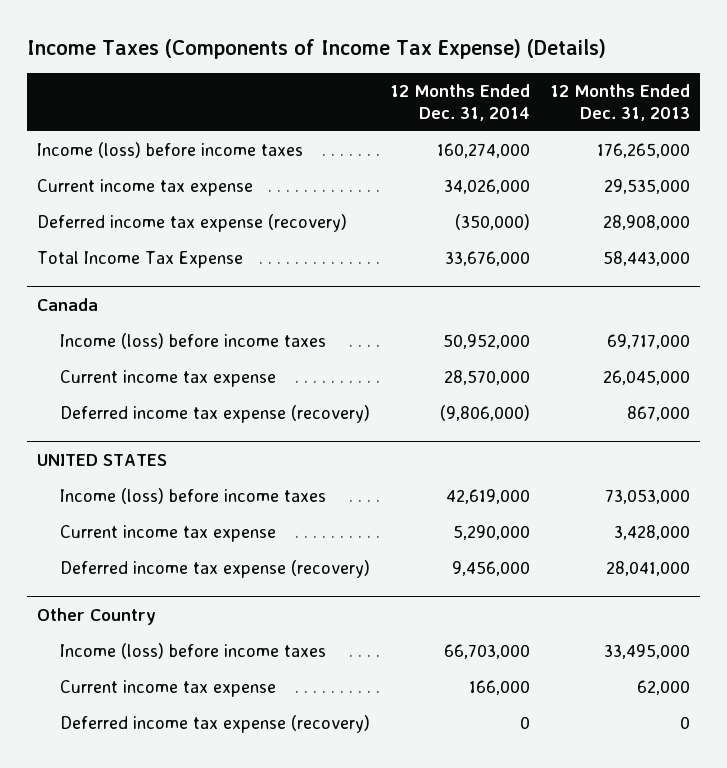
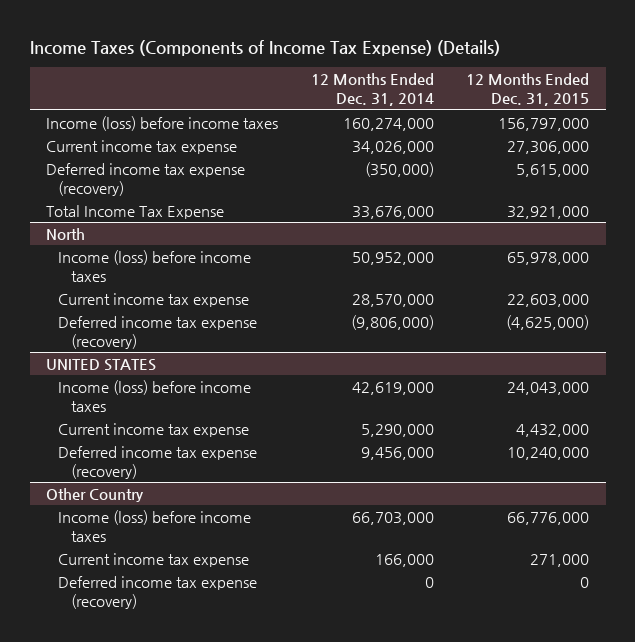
[550,84,691,121] 12 Months Ended Dec. 31, 2013 -> none
none -> [466,73,590,107] 12 Months Ended Dec. 31, 2015
[36,298,98,312] Canada -> [46,227,86,240] North

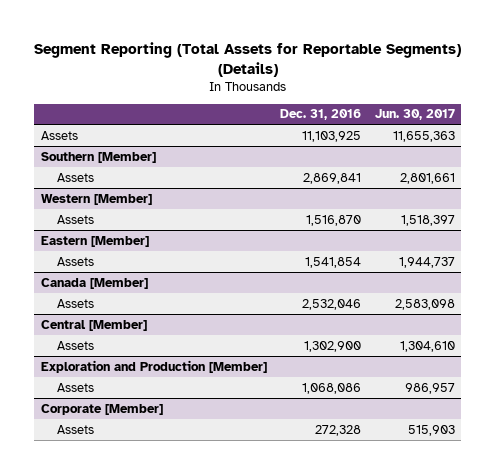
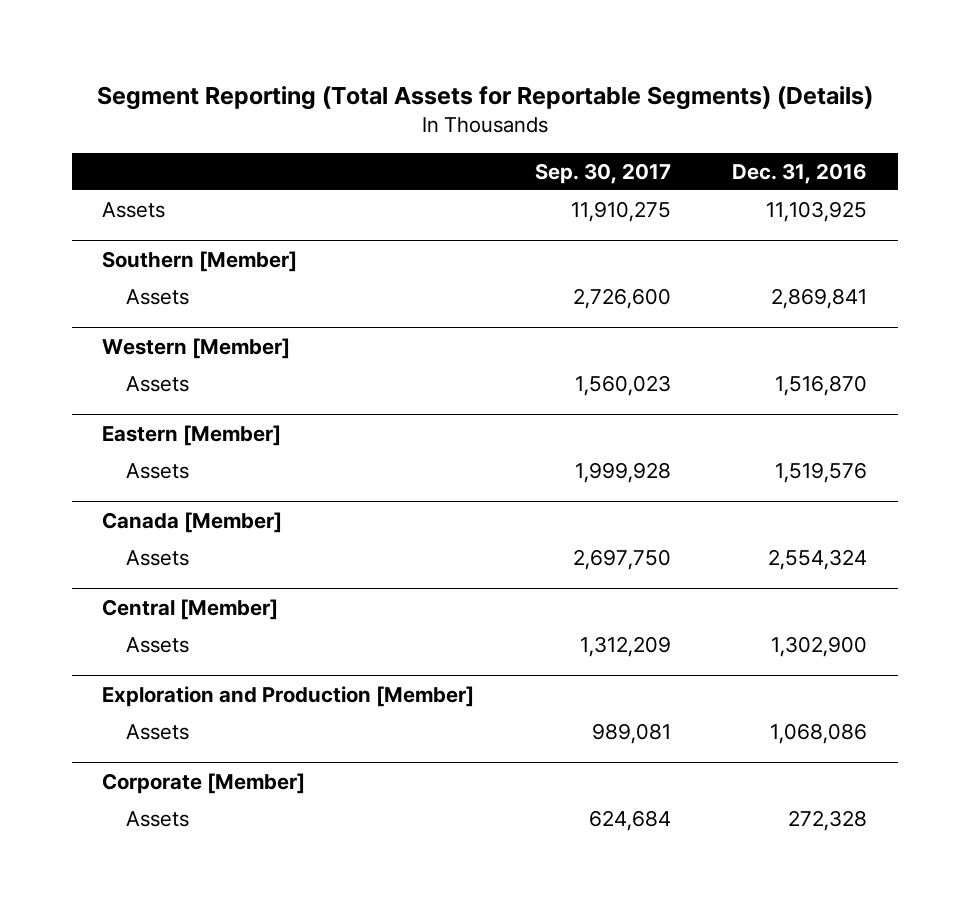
[374,109,455,121] Jun. 30, 2017 -> none
none -> [535,162,672,184] Sep. 30, 2017
[305,256,362,268] 1,541,854 -> [775,461,868,483] 1,519,576
[302,298,362,310] 2,532,046 -> [768,548,868,570] 2,554,324

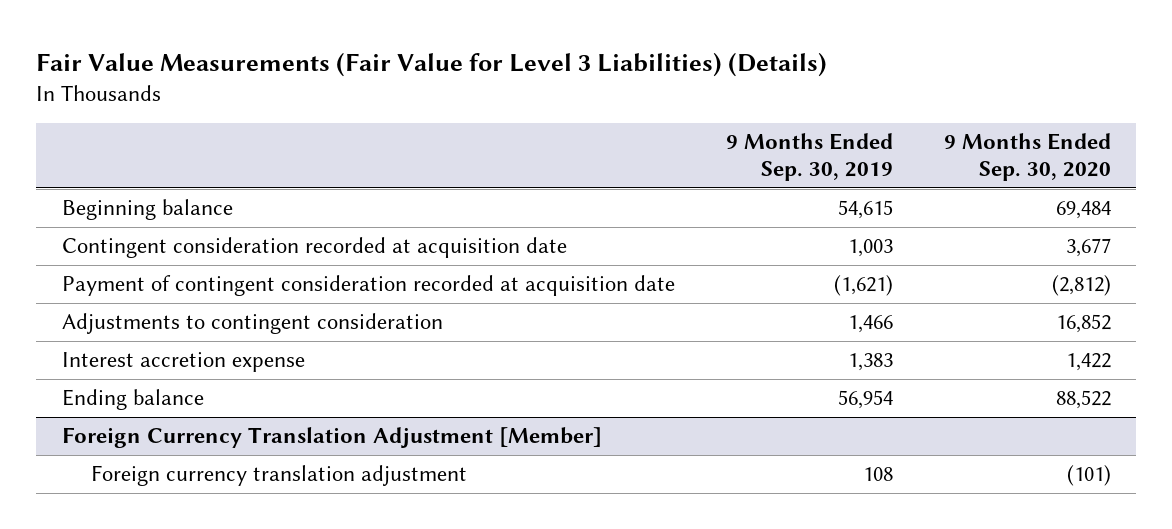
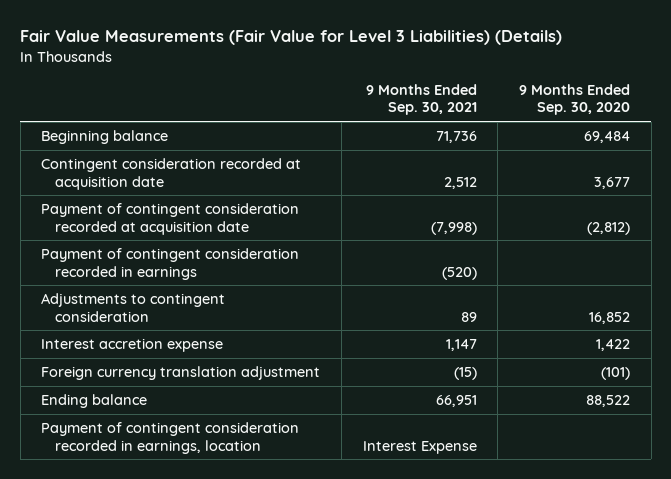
[725,133,893,182] 9 Months Ended Sep. 30, 2019 -> none
none -> [365,84,477,116] 9 Months Ended Sep. 30, 2021
none -> [41,248,300,280] Payment of contingent consideration recorded in earnings
[61,427,602,449] Foreign Currency Translation Adjustment [Member] -> none
[61,389,204,411] Ending balance -> [41,394,148,409] Ending balance
none -> [41,422,300,454] Payment of contingent consideration recorded in earnings, location

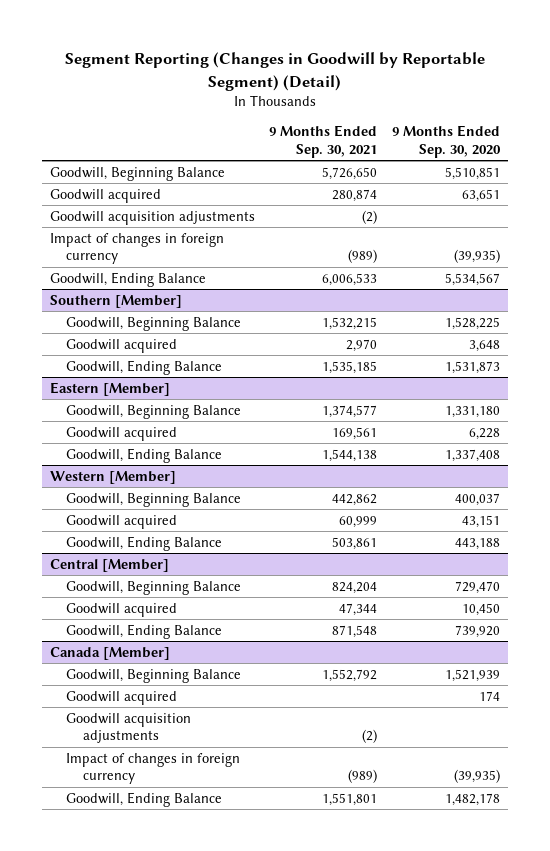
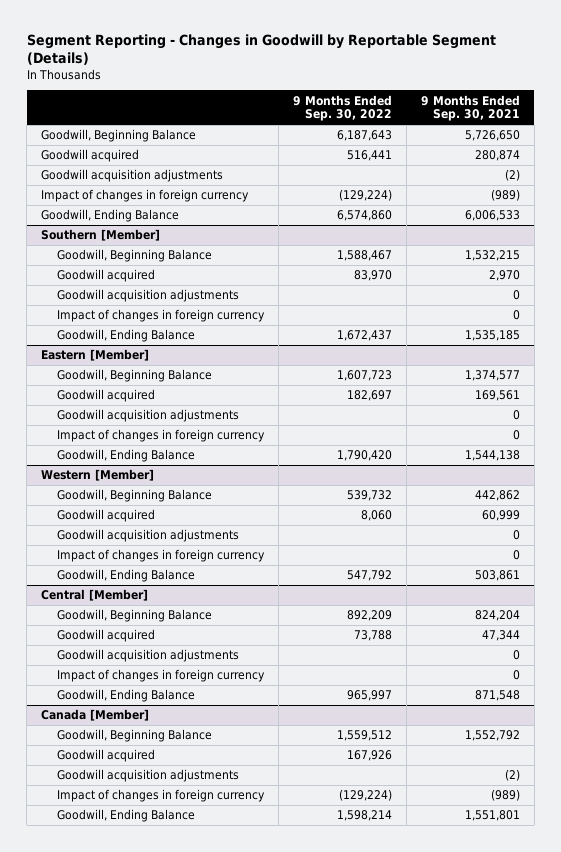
[64,52,485,91] Segment Reporting (Changes in Goodwill by Reportable Segment) (Detail) -> [26,33,496,65] Segment Reporting - Changes in Goodwill by Reportable Segment (Details)
[392,125,502,158] 9 Months Ended Sep. 30, 2020 -> none
none -> [292,94,392,122] 9 Months Ended Sep. 30, 2022
none -> [56,289,239,303] Goodwill acquisition adjustments
none -> [56,309,265,323] Impact of changes in foreign currency
none -> [56,409,239,423] Goodwill acquisition adjustments
none -> [56,429,265,443] Impact of changes in foreign currency
none -> [56,529,239,543] Goodwill acquisition adjustments
none -> [56,549,265,563] Impact of changes in foreign currency
none -> [56,649,239,663] Goodwill acquisition adjustments
none -> [56,669,265,683] Impact of changes in foreign currency

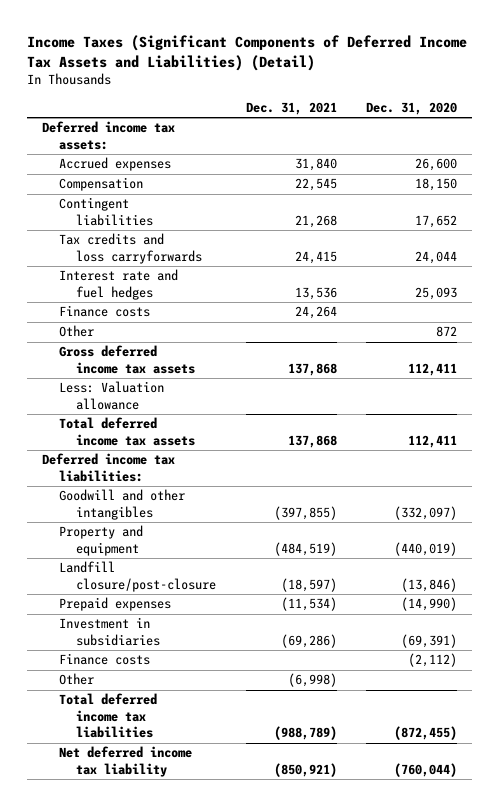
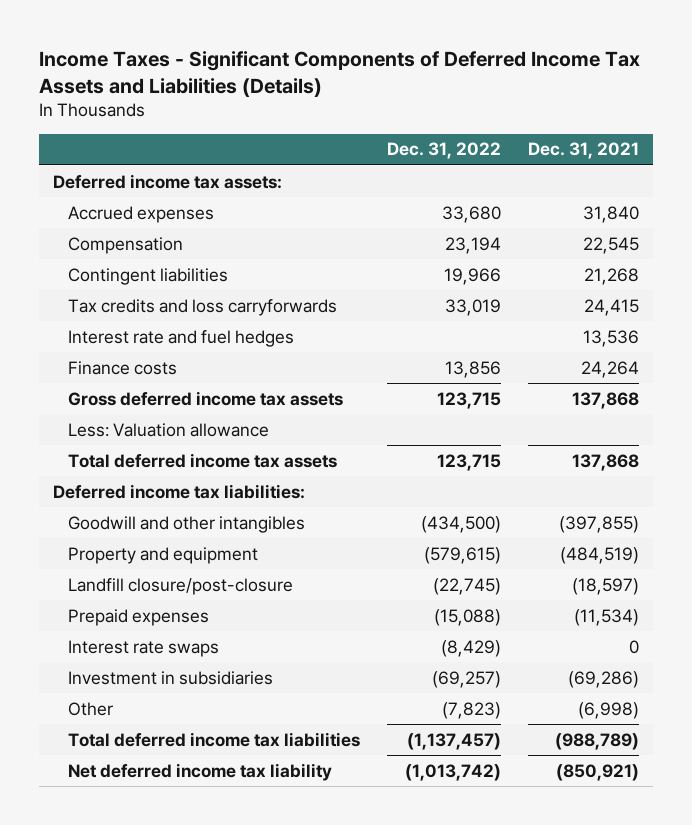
[27,35,468,72] Income Taxes (Significant Components of Deferred Income Tax Assets and Liabilities) (Detail) -> [39,51,641,97] Income Taxes - Significant Components of Deferred Income Tax Assets and Liabilities (Details)
[366,101,458,115] Dec. 31, 2020 -> none
none -> [387,142,502,160] Dec. 31, 2022
[59,325,95,338] Other -> none
none -> [68,639,220,657] Interest rate swaps
[59,653,151,666] Finance costs -> none

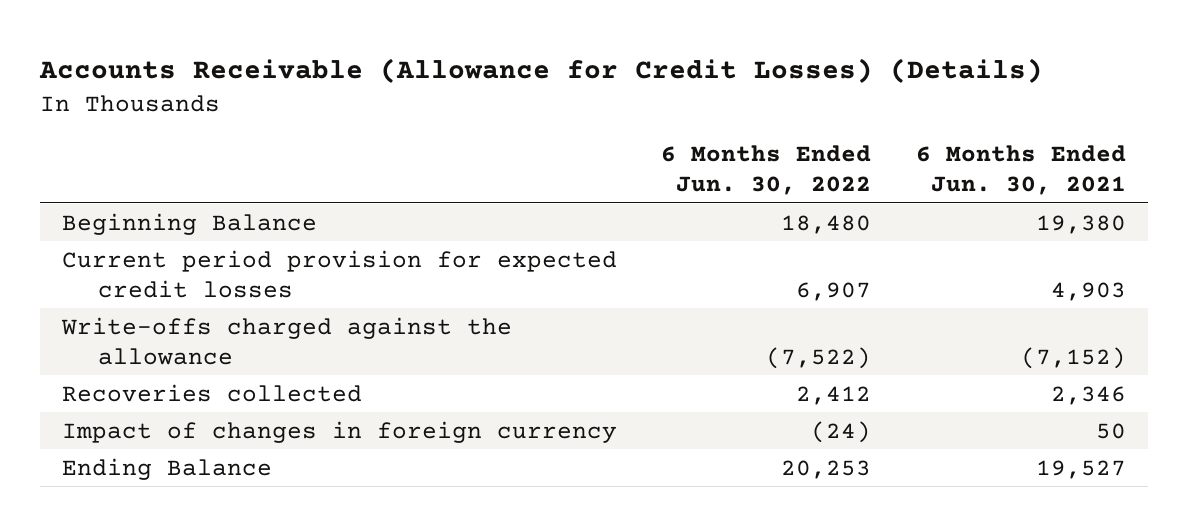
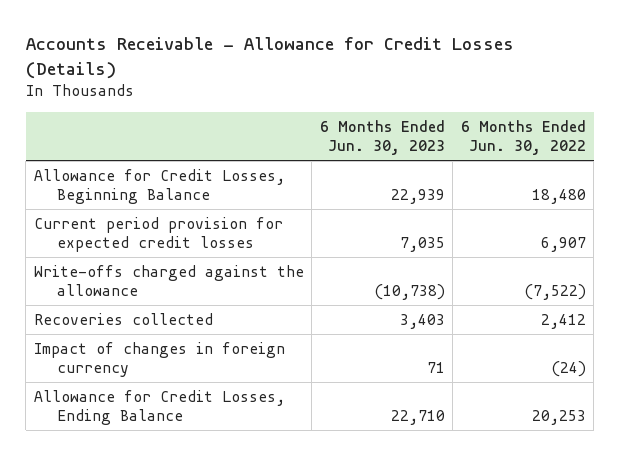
[39,58,1044,84] Accounts Receivable (Allowance for Credit Losses) (Details) -> [25,37,514,79] Accounts Receivable - Allowance for Credit Losses (Details)
[915,145,1126,196] 6 Months Ended Jun. 30, 2021 -> none
none -> [319,119,445,156] 6 Months Ended Jun. 30, 2023
[62,212,318,235] Beginning Balance -> [33,168,285,205] Allowance for Credit Losses, Beginning Balance
[62,457,273,480] Ending Balance -> [33,389,285,426] Allowance for Credit Losses, Ending Balance

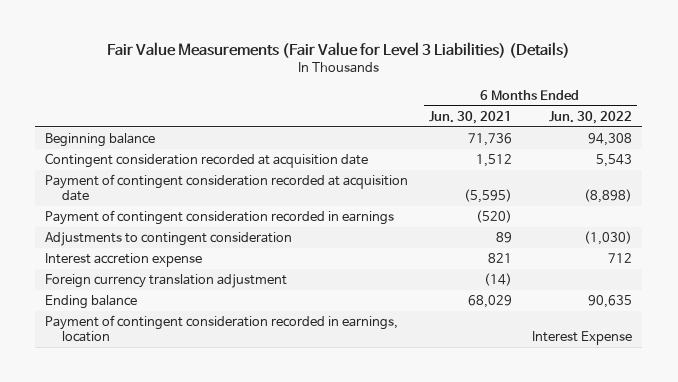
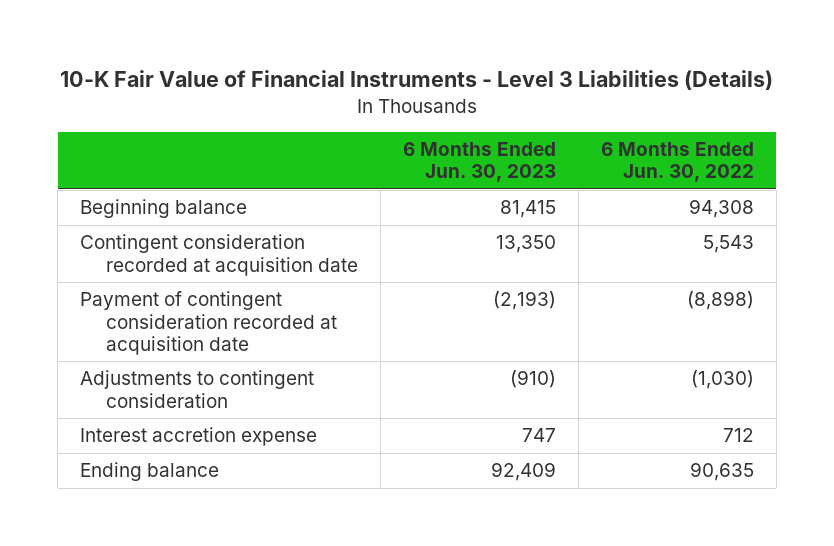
[106,41,570,58] Fair Value Measurements (Fair Value for Level 3 Liabilities) (Details) -> [60,70,774,91] 10-K Fair Value of Financial Instruments - Level 3 Liabilities (Details)
[428,110,512,124] Jun. 30, 2021 -> none
none -> [403,142,557,183] 6 Months Ended Jun. 30, 2023
[45,210,395,226] Payment of contingent consideration recorded in earnings -> none
[45,274,288,289] Foreign currency translation adjustment -> none
[45,315,399,342] Payment of contingent consideration recorded in earnings, location -> none

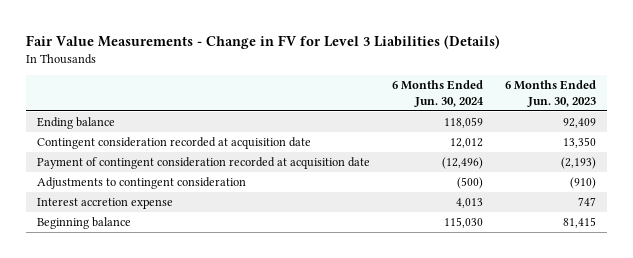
[60,70,774,91] 10-K Fair Value of Financial Instruments - Level 3 Liabilities (Details) -> [25,34,500,49] Fair Value Measurements - Change in FV for Level 3 Liabilities (Details)
[601,142,755,183] 6 Months Ended Jun. 30, 2022 -> none
none -> [391,80,484,108] 6 Months Ended Jun. 30, 2024
[80,462,220,482] Ending balance -> [36,116,115,129] Ending balance
[80,199,248,219] Beginning balance -> [36,216,131,229] Beginning balance

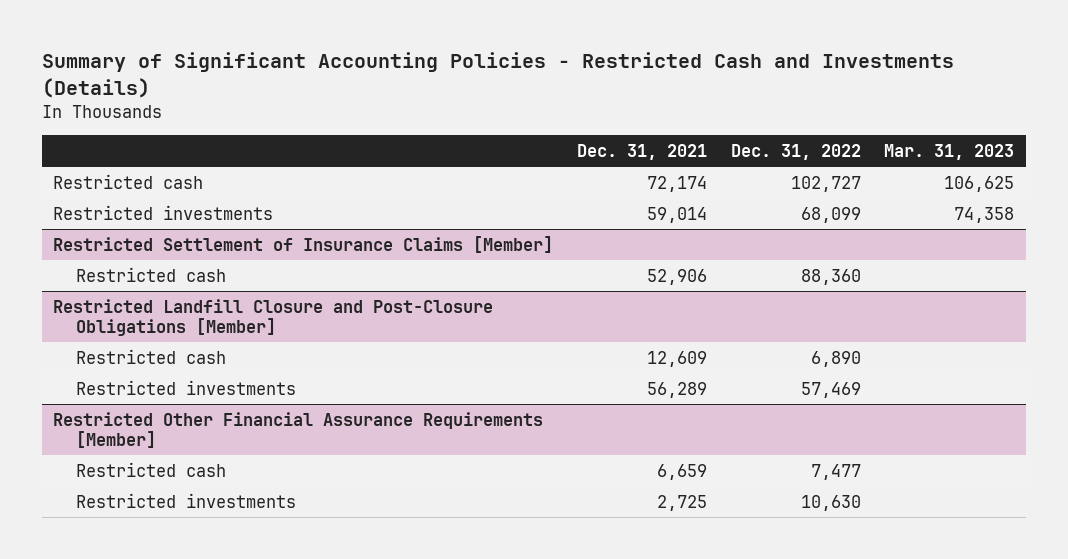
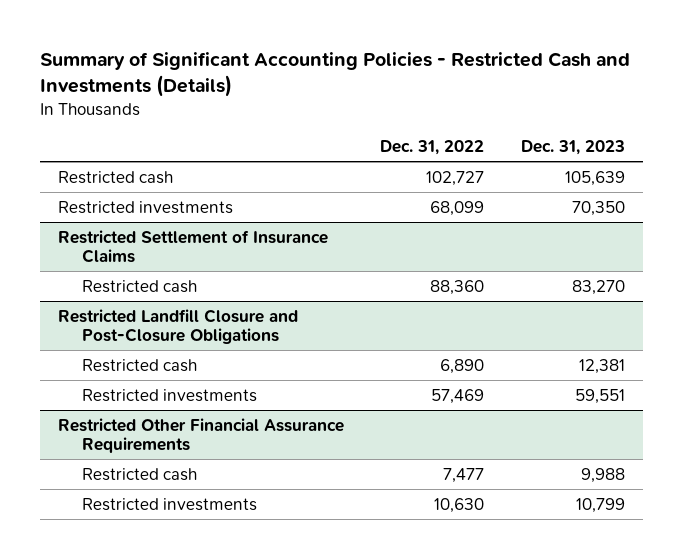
[577,143,708,160] Dec. 31, 2021 -> none
[884,143,1015,160] Mar. 31, 2023 -> none
none -> [521,140,626,156] Dec. 31, 2023
[53,235,554,253] Restricted Settlement of Insurance Claims [Member] -> [57,229,328,264] Restricted Settlement of Insurance Claims
[53,298,494,336] Restricted Landfill Closure and Post-Closure Obligations [Member] -> [57,308,298,345] Restricted Landfill Closure and Post-Closure Obligations
[53,411,544,448] Restricted Other Financial Assurance Requirements [Member] -> [57,417,344,454] Restricted Other Financial Assurance Requirements

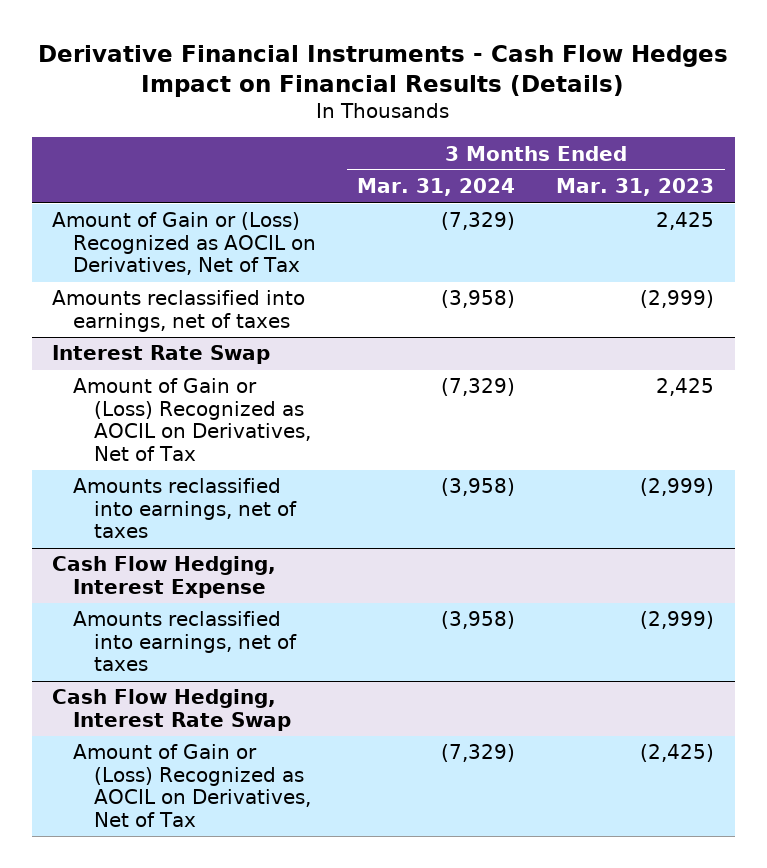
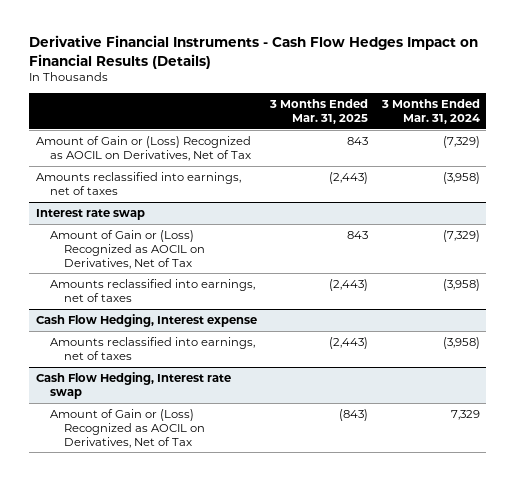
[556,178,715,197] Mar. 31, 2023 -> none
none -> [269,99,369,124] 3 Months Ended Mar. 31, 2025
[52,345,271,365] Interest Rate Swap -> [35,209,145,221] Interest rate swap
[52,556,277,598] Cash Flow Hedging, Interest Expense -> [35,314,257,328] Cash Flow Hedging, Interest expense
[52,689,292,731] Cash Flow Hedging, Interest Rate Swap -> [35,372,231,399] Cash Flow Hedging, Interest rate swap
[441,744,516,763] (7,329) -> [450,410,480,421] 7,329

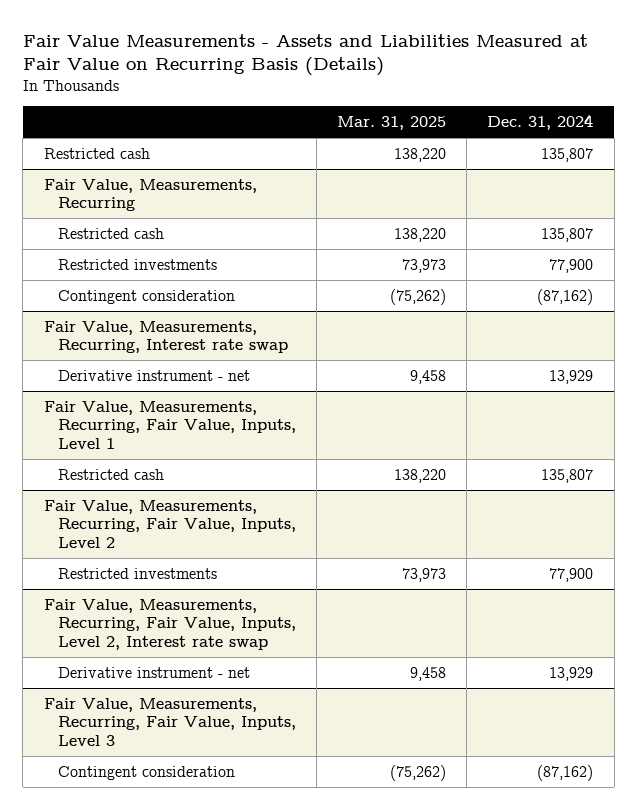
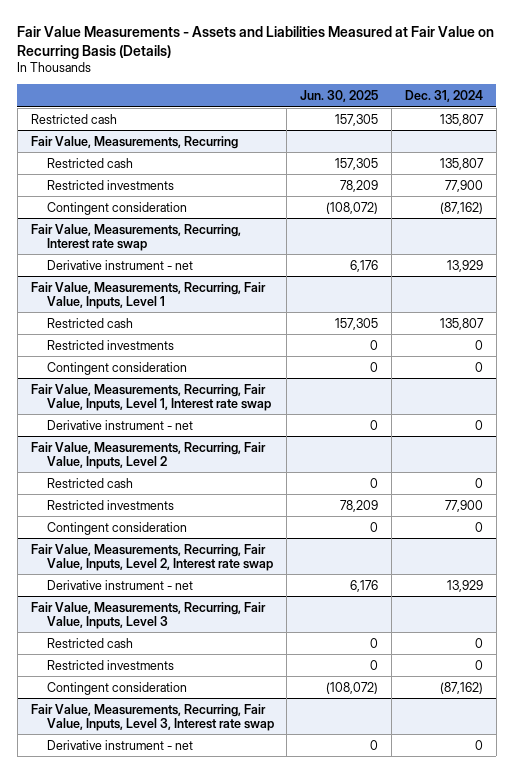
[336,115,446,130] Mar. 31, 2025 -> none
none -> [300,90,379,103] Jun. 30, 2025
none -> [46,339,174,350] Restricted investments
none -> [46,361,187,375] Contingent consideration
none -> [30,383,271,411] Fair Value, Measurements, Recurring, Fair Value, Inputs, Level 1, Interest rate swap
none -> [46,419,193,430] Derivative instrument - net
none -> [46,477,133,488] Restricted cash
none -> [46,521,187,535] Contingent consideration
none -> [46,637,133,648] Restricted cash
none -> [46,659,174,670] Restricted investments
none -> [30,703,274,731] Fair Value, Measurements, Recurring, Fair Value, Inputs, Level 3, Interest rate swap
none -> [46,739,193,750] Derivative instrument - net

